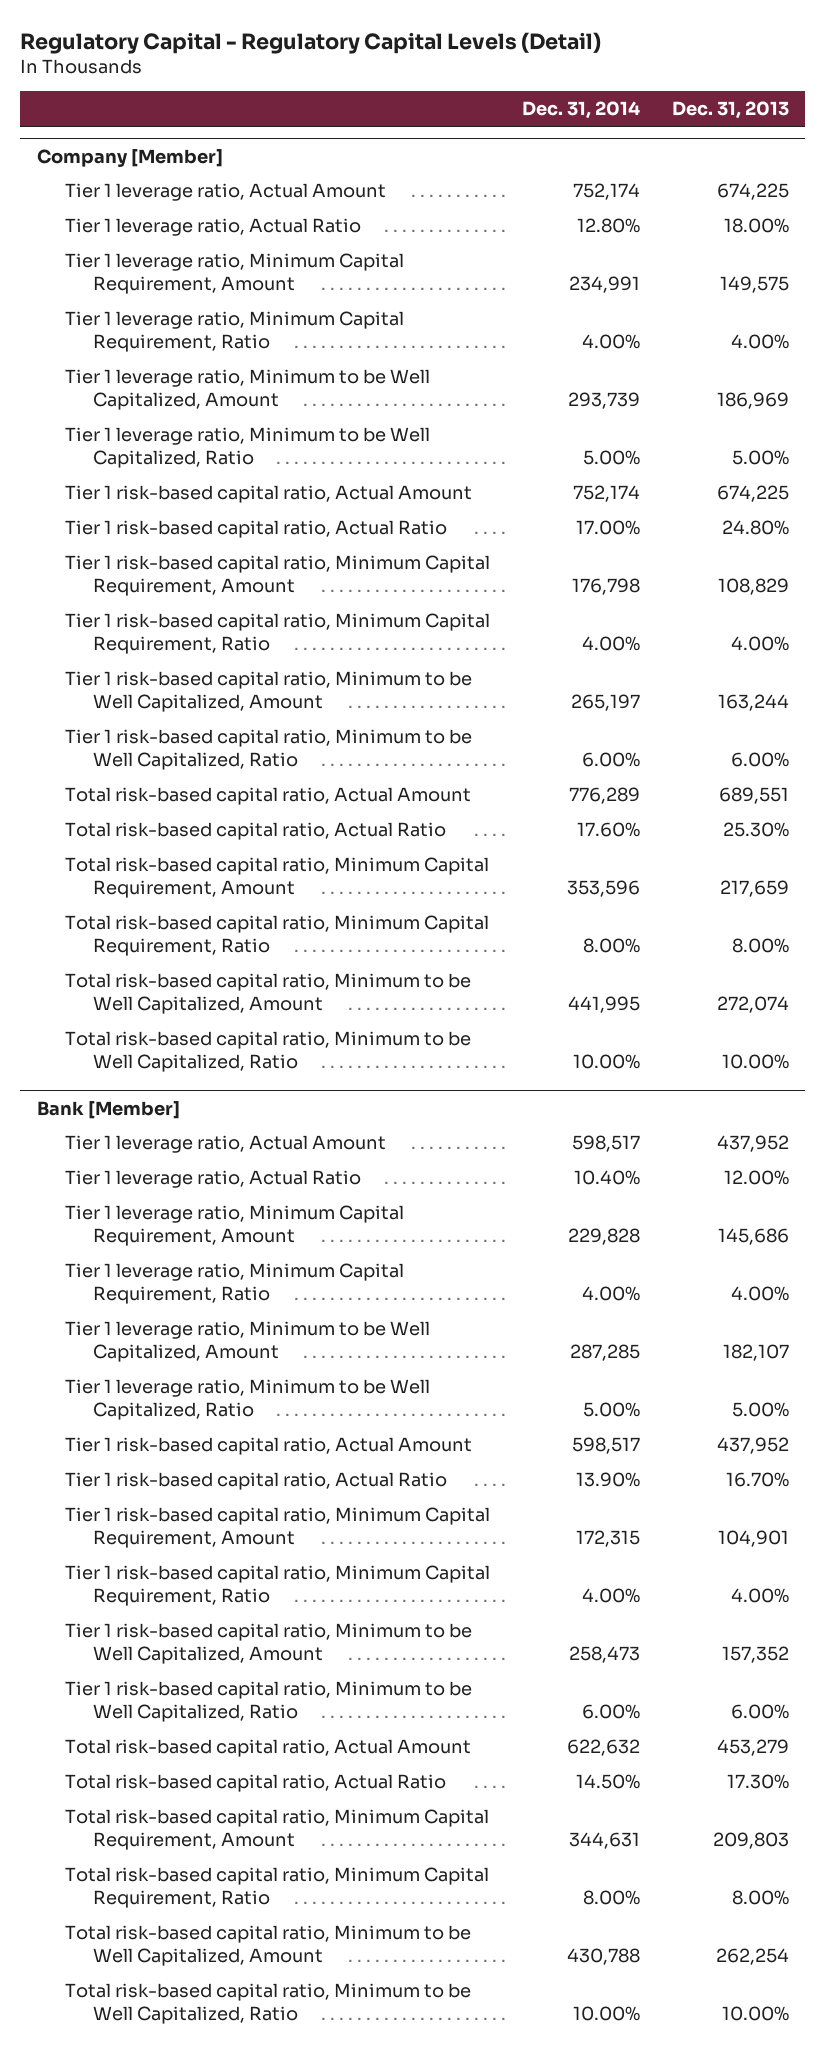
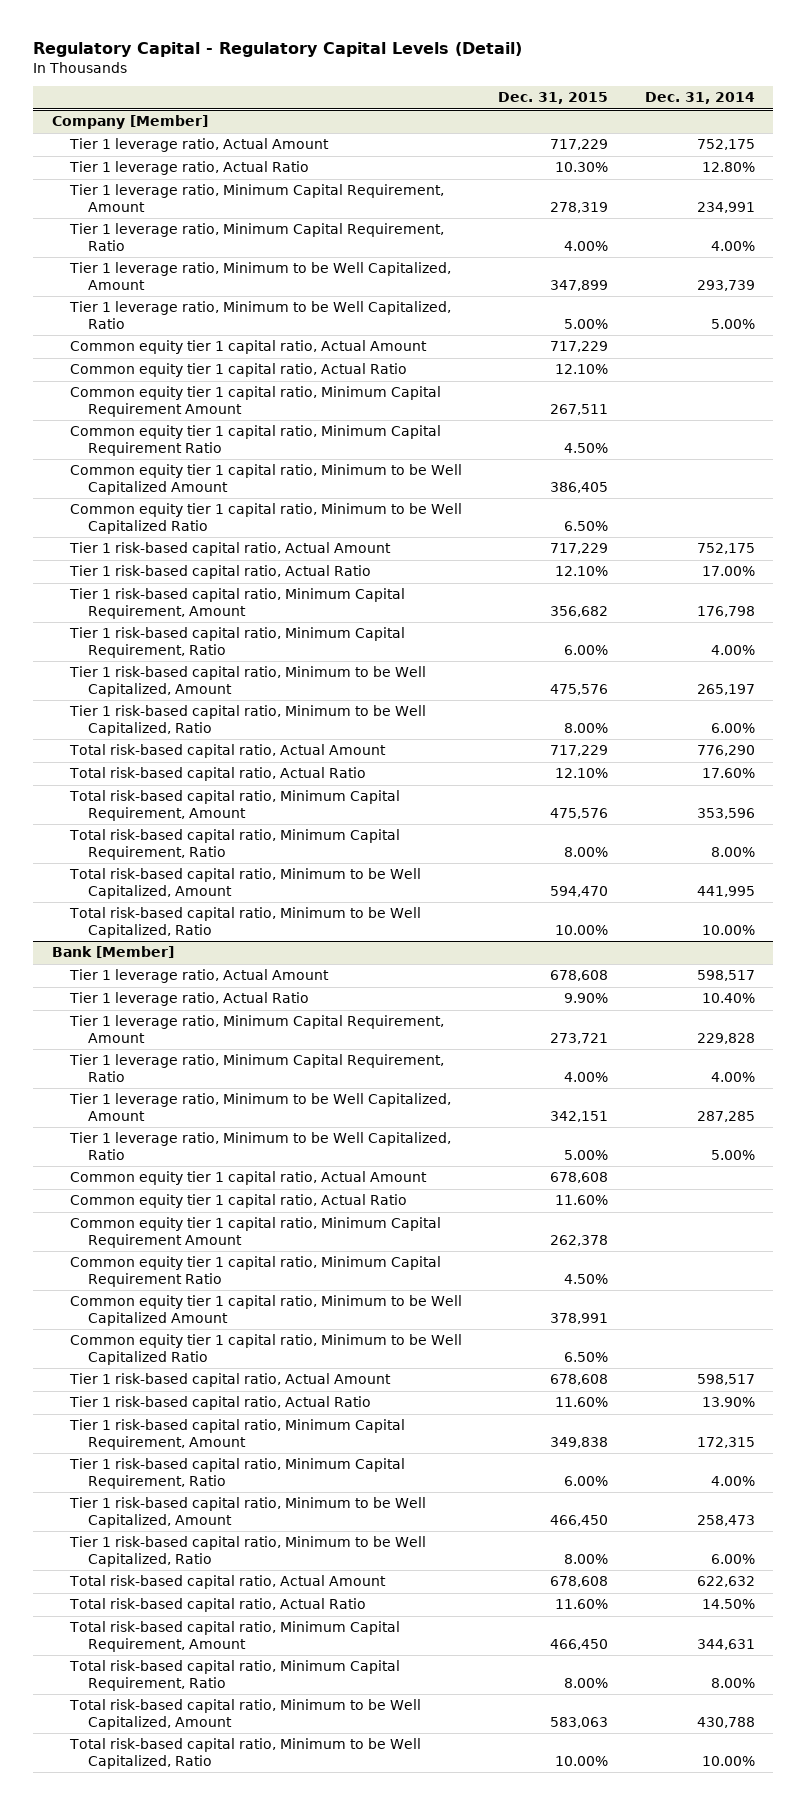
[671,101,789,120] Dec. 31, 2013 -> none
none -> [498,92,609,105] Dec. 31, 2015
[572,183,640,201] 752,174 -> [697,139,756,151] 752,175
none -> [69,340,427,355] Common equity tier 1 capital ratio, Actual Amount
none -> [69,363,407,378] Common equity tier 1 capital ratio, Actual Ratio
none -> [69,386,441,418] Common equity tier 1 capital ratio, Minimum Capital Requirement Amount
none -> [69,425,441,457] Common equity tier 1 capital ratio, Minimum Capital Requirement Ratio
none -> [69,464,462,496] Common equity tier 1 capital ratio, Minimum to be Well Capitalized Amount
none -> [69,503,462,535] Common equity tier 1 capital ratio, Minimum to be Well Capitalized Ratio
[572,485,640,503] 752,174 -> [697,543,756,555] 752,175
[568,787,640,805] 776,289 -> [697,745,756,757] 776,290
none -> [69,1171,427,1186] Common equity tier 1 capital ratio, Actual Amount
none -> [69,1194,407,1209] Common equity tier 1 capital ratio, Actual Ratio
none -> [69,1217,441,1249] Common equity tier 1 capital ratio, Minimum Capital Requirement Amount
none -> [69,1256,441,1288] Common equity tier 1 capital ratio, Minimum Capital Requirement Ratio
none -> [69,1295,462,1327] Common equity tier 1 capital ratio, Minimum to be Well Capitalized Amount
none -> [69,1334,462,1366] Common equity tier 1 capital ratio, Minimum to be Well Capitalized Ratio

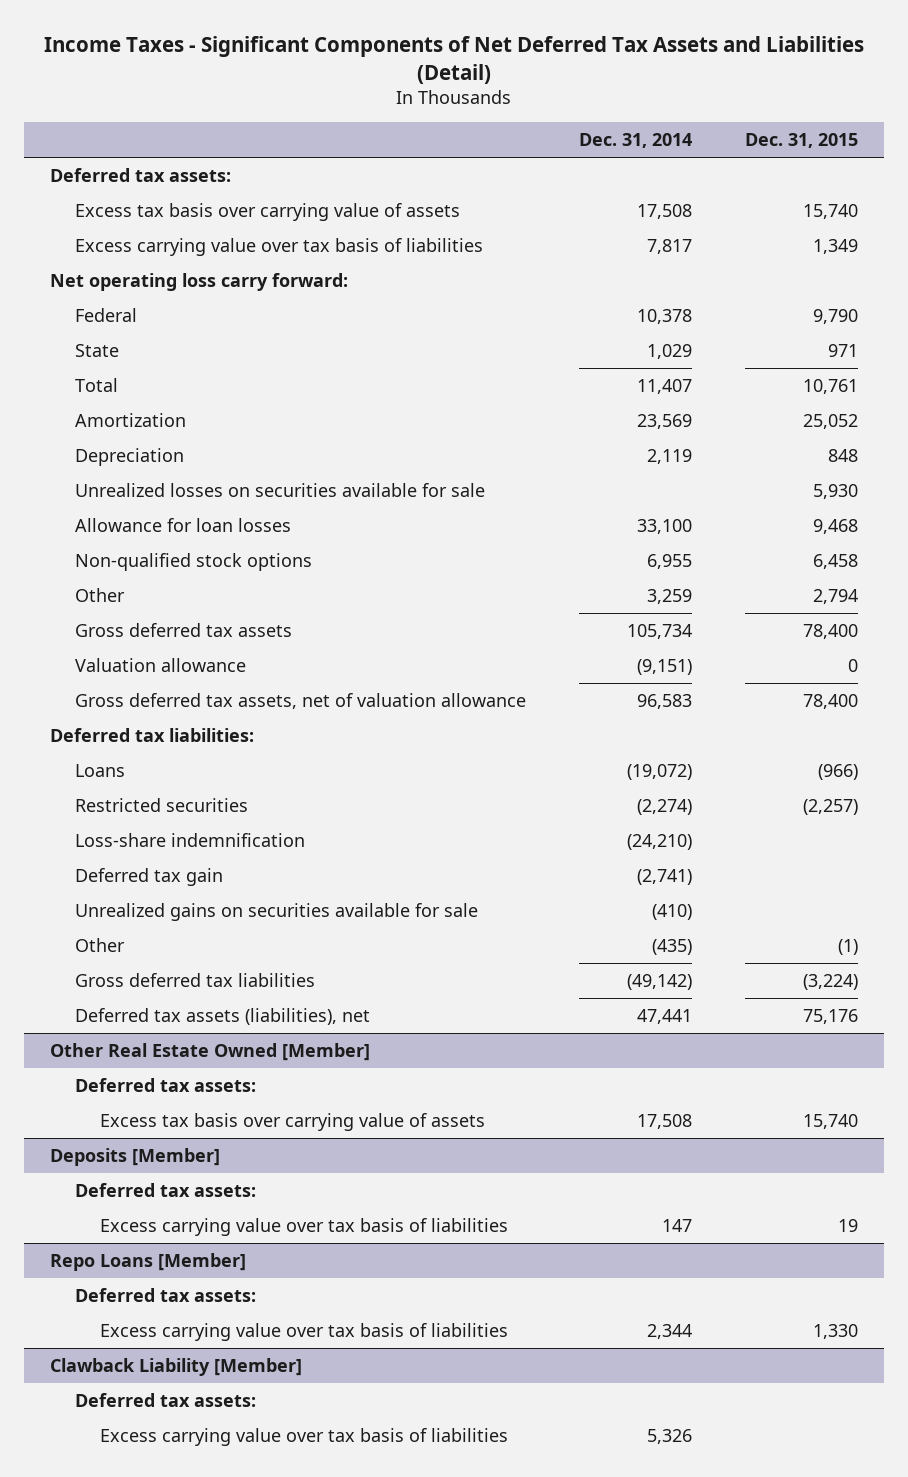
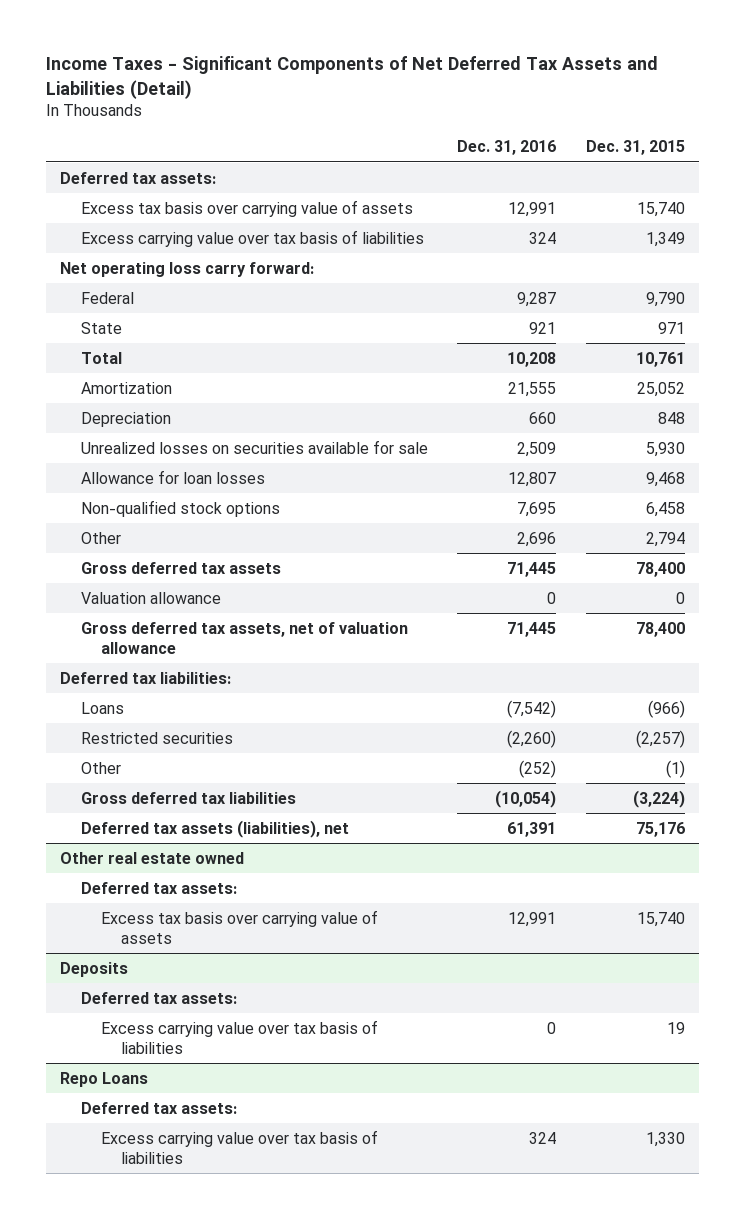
[578,133,692,149] Dec. 31, 2014 -> none
none -> [457,140,557,156] Dec. 31, 2016
[74,833,305,848] Loss-share indemnification -> none
[74,868,223,887] Deferred tax gain -> none
[74,903,478,922] Unrealized gains on securities available for sale -> none
[50,1043,371,1062] Other Real Estate Owned [Member] -> [60,851,245,864] Other real estate owned
[50,1148,221,1167] Deposits [Member] -> [60,961,129,977] Deposits
[50,1253,247,1272] Repo Loans [Member] -> [60,1071,149,1087] Repo Loans
[50,1358,303,1377] Clawback Liability [Member] -> none
[74,1393,256,1408] Deferred tax assets: -> none
[99,1428,508,1447] Excess carrying value over tax basis of liabilities -> none

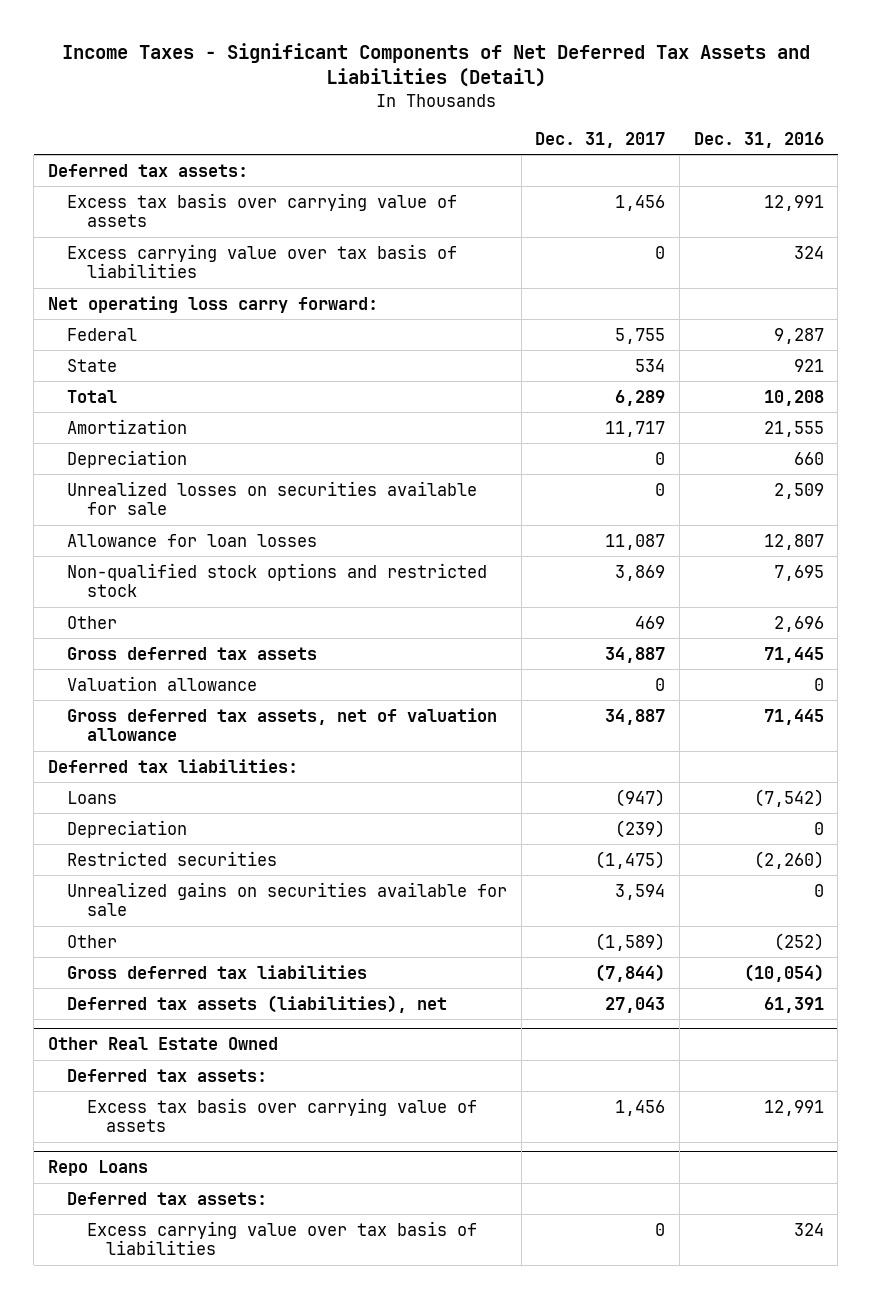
[585,140,685,156] Dec. 31, 2015 -> none
none -> [535,131,666,148] Dec. 31, 2017
[80,499,280,517] Non-qualified stock options -> [67,562,488,598] Non-qualified stock options and restricted stock
none -> [67,819,188,838] Depreciation
none -> [67,881,508,917] Unrealized gains on securities available for sale
[60,851,245,864] Other real estate owned -> [47,1037,278,1051] Other Real Estate Owned
[60,961,129,977] Deposits -> none
[80,991,237,1004] Deferred tax assets: -> none
[101,1019,379,1054] Excess carrying value over tax basis of liabilities -> none

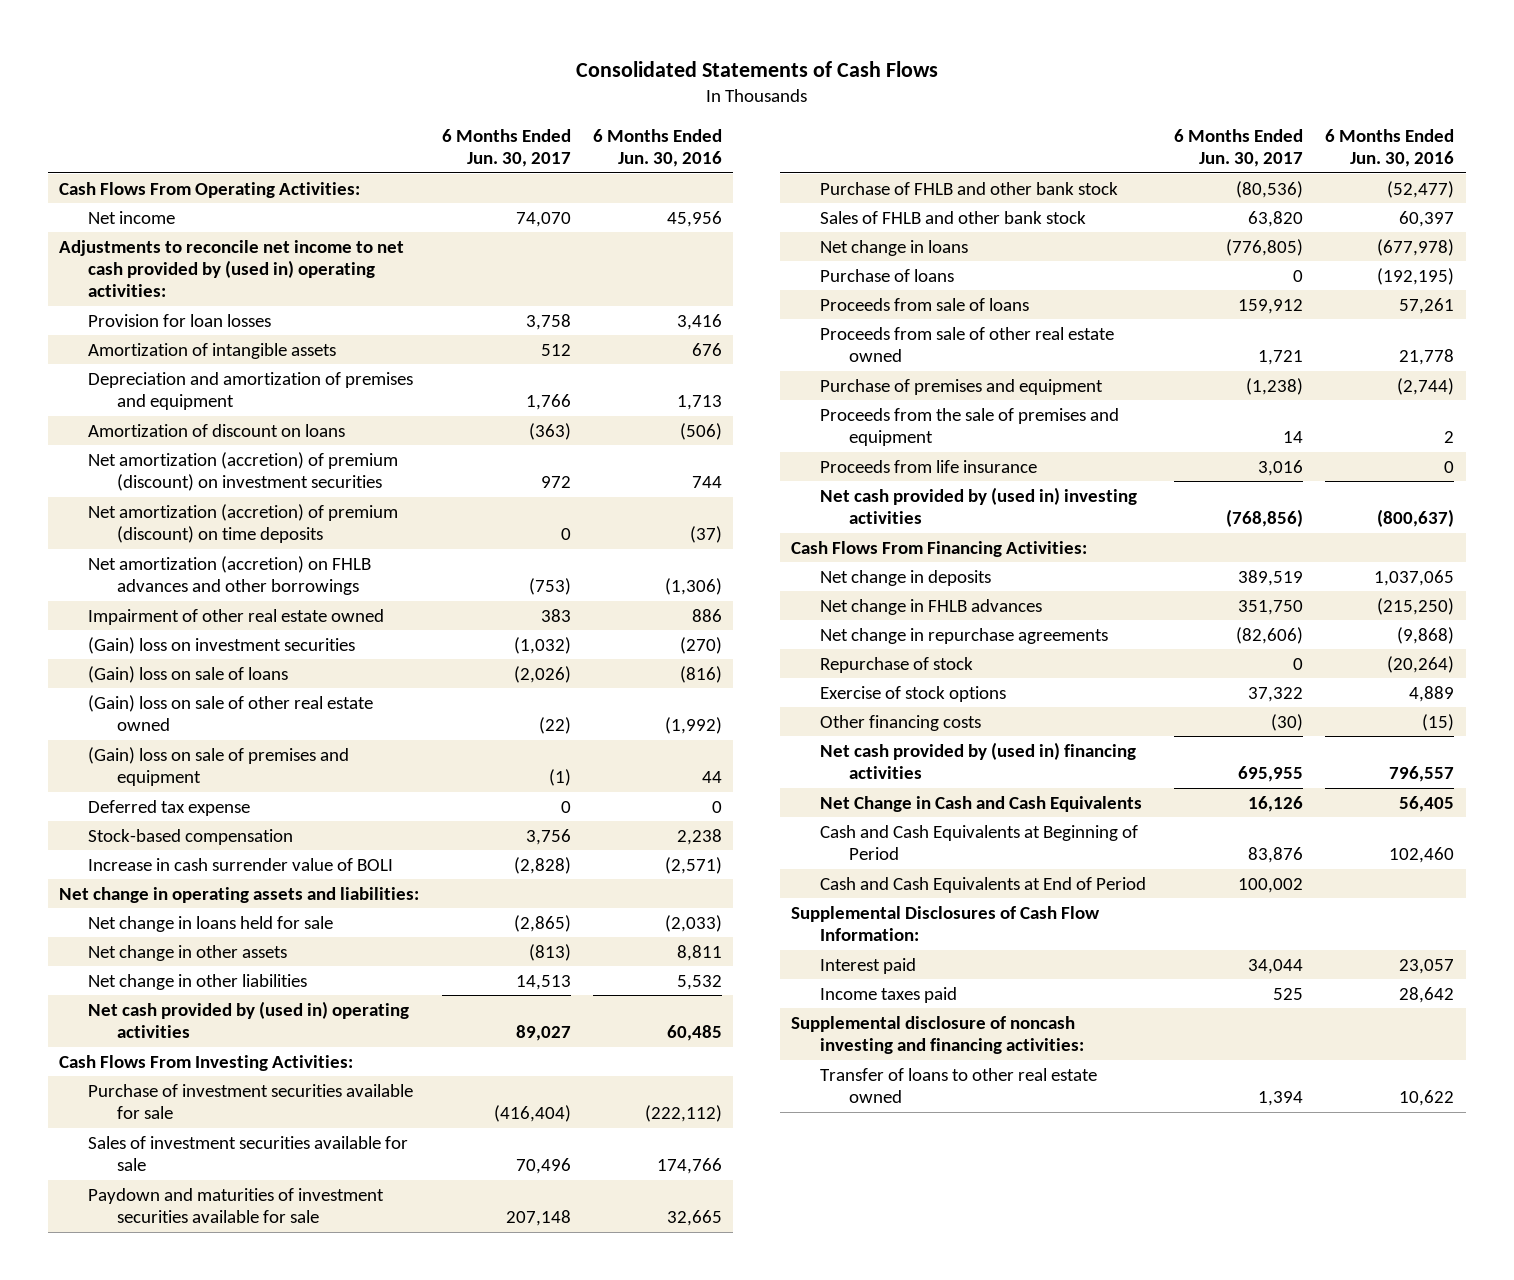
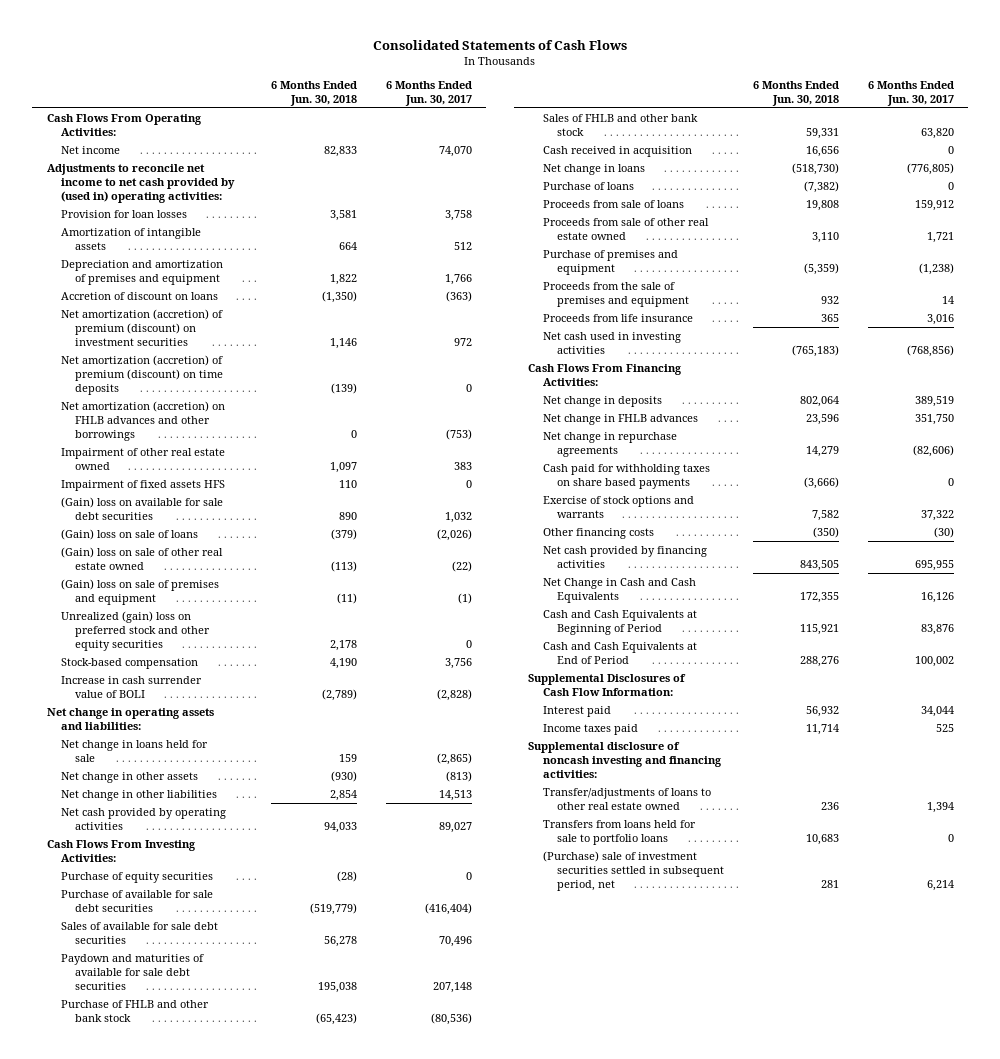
[593,129,723,168] 6 Months Ended Jun. 30, 2016 -> none
none -> [271,81,358,106] 6 Months Ended Jun. 30, 2018
[88,423,346,437] Amortization of discount on loans -> [61,292,219,301] Accretion of discount on loans
[88,636,356,654] (Gain) loss on investment securities -> none
none -> [61,480,226,492] Impairment of fixed assets HFS
none -> [61,497,224,520] (Gain) loss on available for sale debt securities
[88,799,251,816] Deferred tax expense -> none
none -> [61,611,211,651] Unrealized (gain) loss on preferred stock and other equity securities
[88,1000,410,1039] Net cash provided by (used in) operating activities -> [61,808,227,830] Net cash provided by operating activities
none -> [61,872,214,884] Purchase of equity securities
[88,1083,414,1120] Purchase of investment securities available for sale -> [61,890,214,912] Purchase of available for sale debt securities
[88,1135,409,1172] Sales of investment securities available for sale -> [61,922,219,944] Sales of available for sale debt securities
[88,1187,385,1224] Paydown and maturities of investment securities available for sale -> [61,954,205,990] Paydown and maturities of available for sale debt securities
none -> [542,146,692,158] Cash received in acquisition
[820,486,1138,525] Net cash provided by (used in) investing activities -> [542,332,681,354] Net cash used in investing activities
[820,656,974,673] Repurchase of stock -> none
none -> [542,464,710,489] Cash paid for withholding taxes on share based payments
[820,685,1007,702] Exercise of stock options -> [542,496,694,518] Exercise of stock options and warrants
[820,741,1137,780] Net cash provided by (used in) financing activities -> [542,546,707,568] Net cash provided by financing activities
[820,1067,1098,1104] Transfer of loans to other real estate owned -> [542,788,711,810] Transfer/adjustments of loans to other real estate owned
none -> [542,820,696,845] Transfers from loans held for sale to portfolio loans
none -> [542,851,725,891] (Purchase) sale of investment securities settled in subsequent period, net

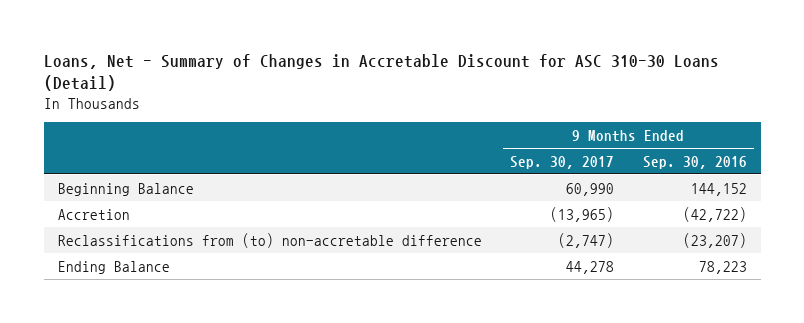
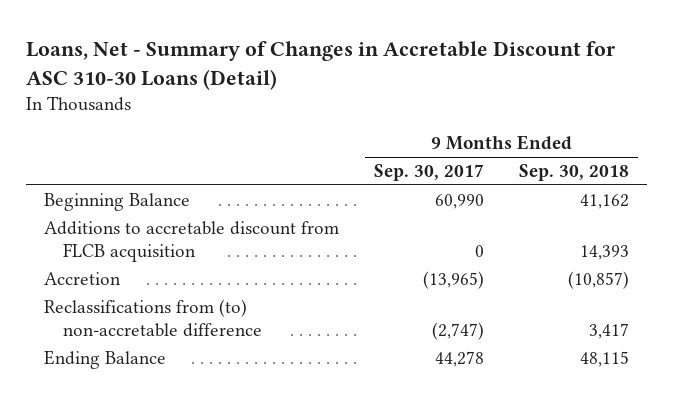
[642,155,747,169] Sep. 30, 2016 -> none
none -> [519,164,630,182] Sep. 30, 2018
none -> [43,221,339,262] Additions to accretable discount from FLCB acquisition

